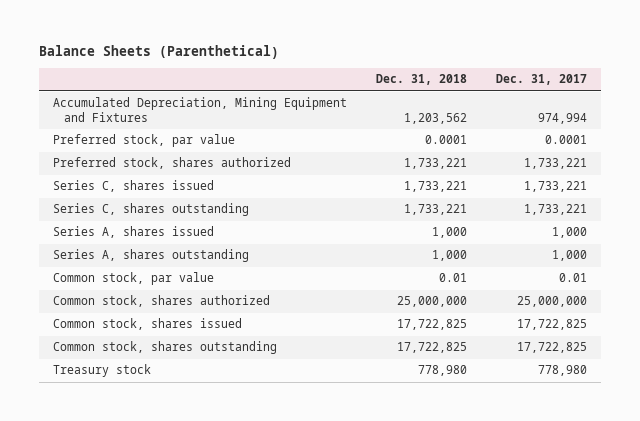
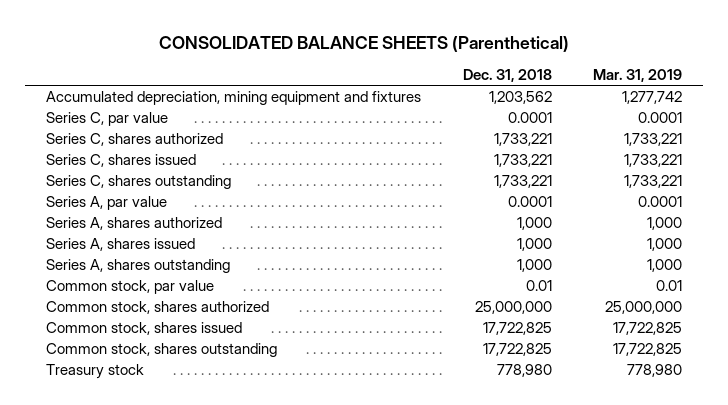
[38,45,279,60] Balance Sheets (Parenthetical) -> [159,35,570,52] CONSOLIDATED BALANCE SHEETS (Parenthetical)
[495,74,587,86] Dec. 31, 2017 -> none
none -> [593,69,683,83] Mar. 31, 2019
[53,134,236,148] Preferred stock, par value -> none
[53,97,348,122] Accumulated Depreciation, Mining Equipment and Fixtures -> [45,91,421,106] Accumulated depreciation, mining equipment and fixtures
none -> [45,112,168,127] Series C, par value
[53,157,292,170] Preferred stock, shares authorized -> [45,133,223,147] Series C, shares authorized
none -> [45,196,167,211] Series A, par value
none -> [45,217,222,231] Series A, shares authorized

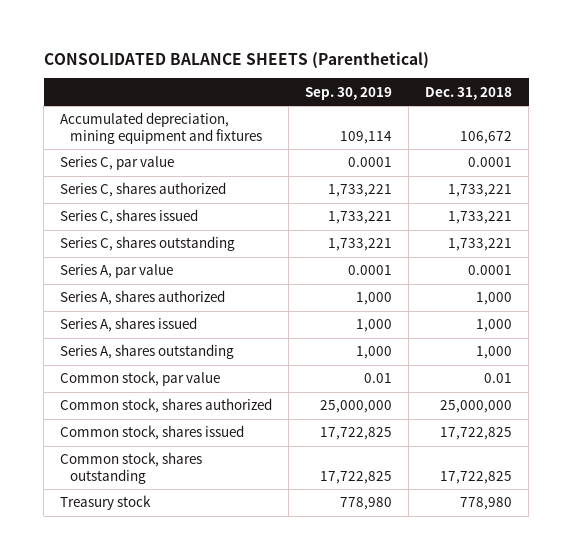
[593,69,683,83] Mar. 31, 2019 -> none
none -> [305,86,393,100] Sep. 30, 2019
[488,91,552,105] 1,203,562 -> [460,131,513,145] 106,672

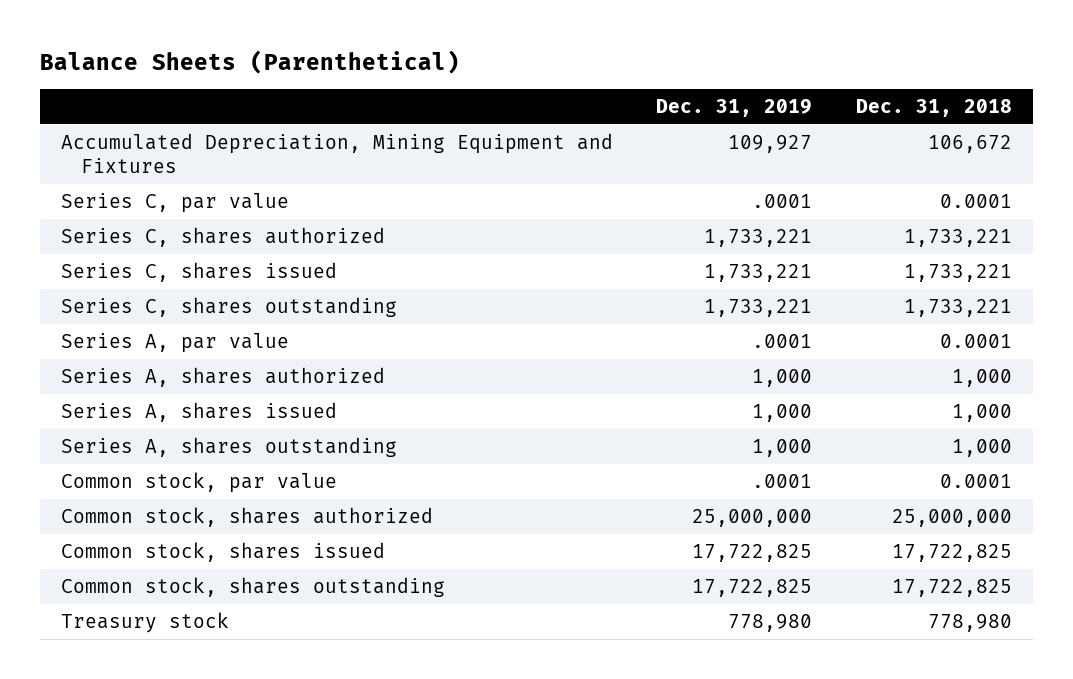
[43,51,429,69] CONSOLIDATED BALANCE SHEETS (Parenthetical) -> [39,49,460,74] Balance Sheets (Parenthetical)
[305,86,393,100] Sep. 30, 2019 -> none
none -> [656,99,813,118] Dec. 31, 2019
[60,112,262,145] Accumulated depreciation, mining equipment and fixtures -> [61,133,614,174] Accumulated Depreciation, Mining Equipment and Fixtures
[484,373,513,384] 0.01 -> [939,474,1012,489] 0.0001

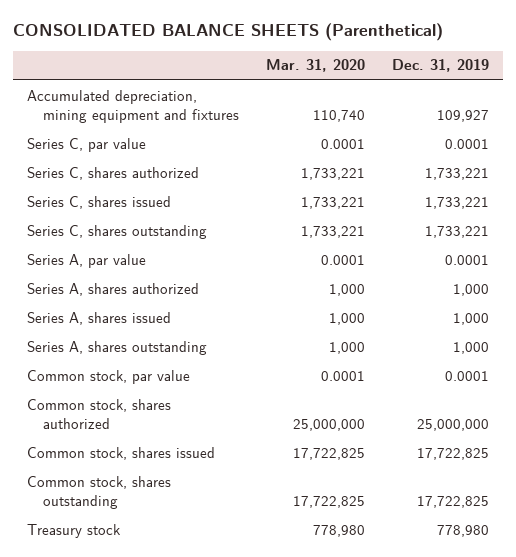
[39,49,460,74] Balance Sheets (Parenthetical) -> [13,22,444,41] CONSOLIDATED BALANCE SHEETS (Parenthetical)
[855,99,1012,118] Dec. 31, 2018 -> none
none -> [265,59,365,73] Mar. 31, 2020
[61,133,614,174] Accumulated Depreciation, Mining Equipment and Fixtures -> [26,89,239,123] Accumulated depreciation, mining equipment and fixtures
[752,194,813,209] .0001 -> [445,138,490,149] 0.0001
[752,334,813,349] .0001 -> [445,254,490,265] 0.0001
[752,474,813,489] .0001 -> [445,370,490,381] 0.0001

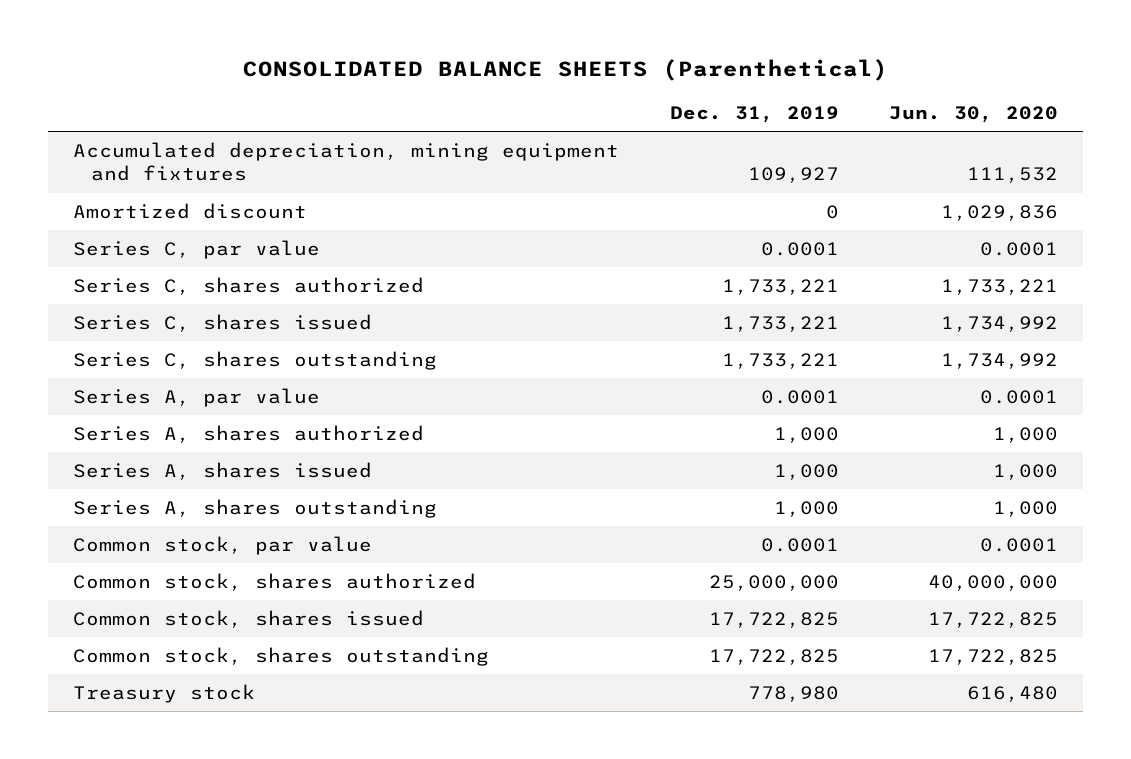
[265,59,365,73] Mar. 31, 2020 -> none
none -> [889,105,1059,123] Jun. 30, 2020
none -> [73,203,308,220] Amortized discount

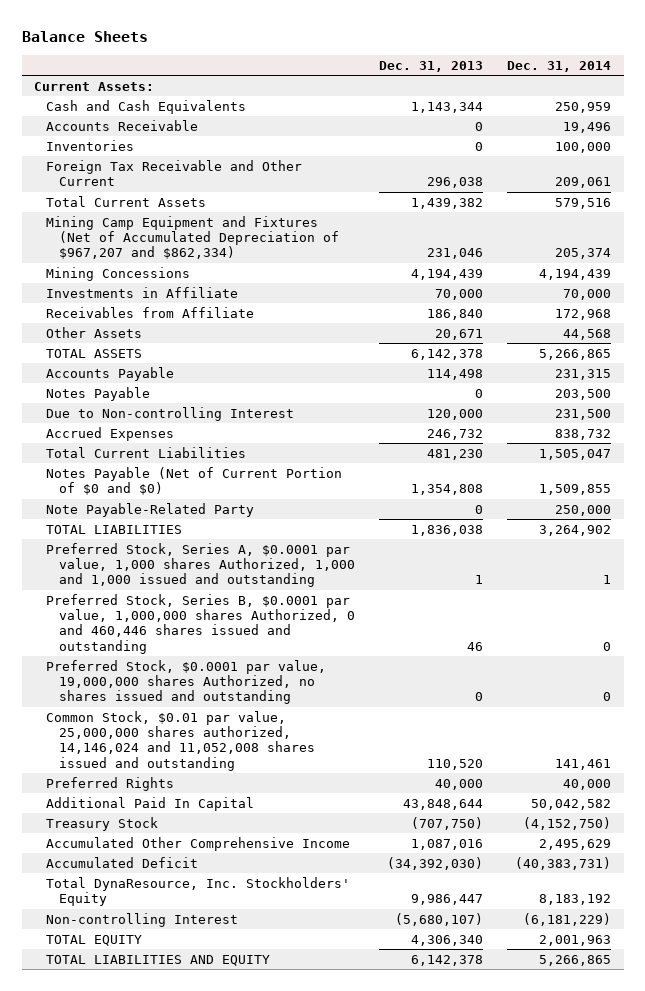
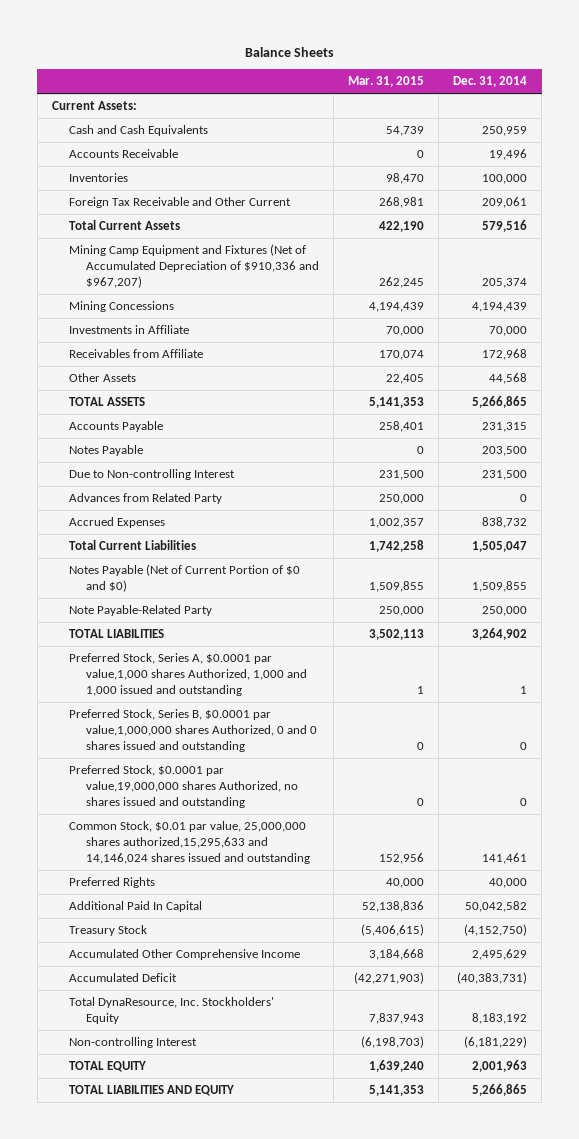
[379,60,484,72] Dec. 31, 2013 -> none
none -> [347,76,424,88] Mar. 31, 2015
[46,215,339,260] Mining Camp Equipment and Fixtures (Net of Accumulated Depreciation of $967,207 and $862,334) -> [68,244,319,288] Mining Camp Equipment and Fixtures (Net of Accumulated Depreciation of $910,336 and $967,207)
none -> [68,493,222,505] Advances from Related Party
[46,542,355,588] Preferred Stock, Series A, $0.0001 par value, 1,000 shares Authorized, 1,000 and 1,000 issued and outstanding -> [68,653,307,696] Preferred Stock, Series A, $0.0001 par value,1,000 shares Authorized, 1,000 and 1,000 issued and outstanding
[46,593,355,654] Preferred Stock, Series B, $0.0001 par value, 1,000,000 shares Authorized, 0 and 460,446 shares issued and outstanding -> [68,709,317,752] Preferred Stock, Series B, $0.0001 par value,1,000,000 shares Authorized, 0 and 0 shares issued and outstanding
[46,659,327,705] Preferred Stock, $0.0001 par value, 19,000,000 shares Authorized, no shares issued and outstanding -> [68,765,298,808] Preferred Stock, $0.0001 par value,19,000,000 shares Authorized, no shares issued and outstanding
[46,710,315,771] Common Stock, $0.01 par value, 25,000,000 shares authorized, 14,146,024 and 11,052,008 shares issued and outstanding -> [68,821,310,864] Common Stock, $0.01 par value, 25,000,000 shares authorized,15,295,633 and 14,146,024 shares issued and outstanding

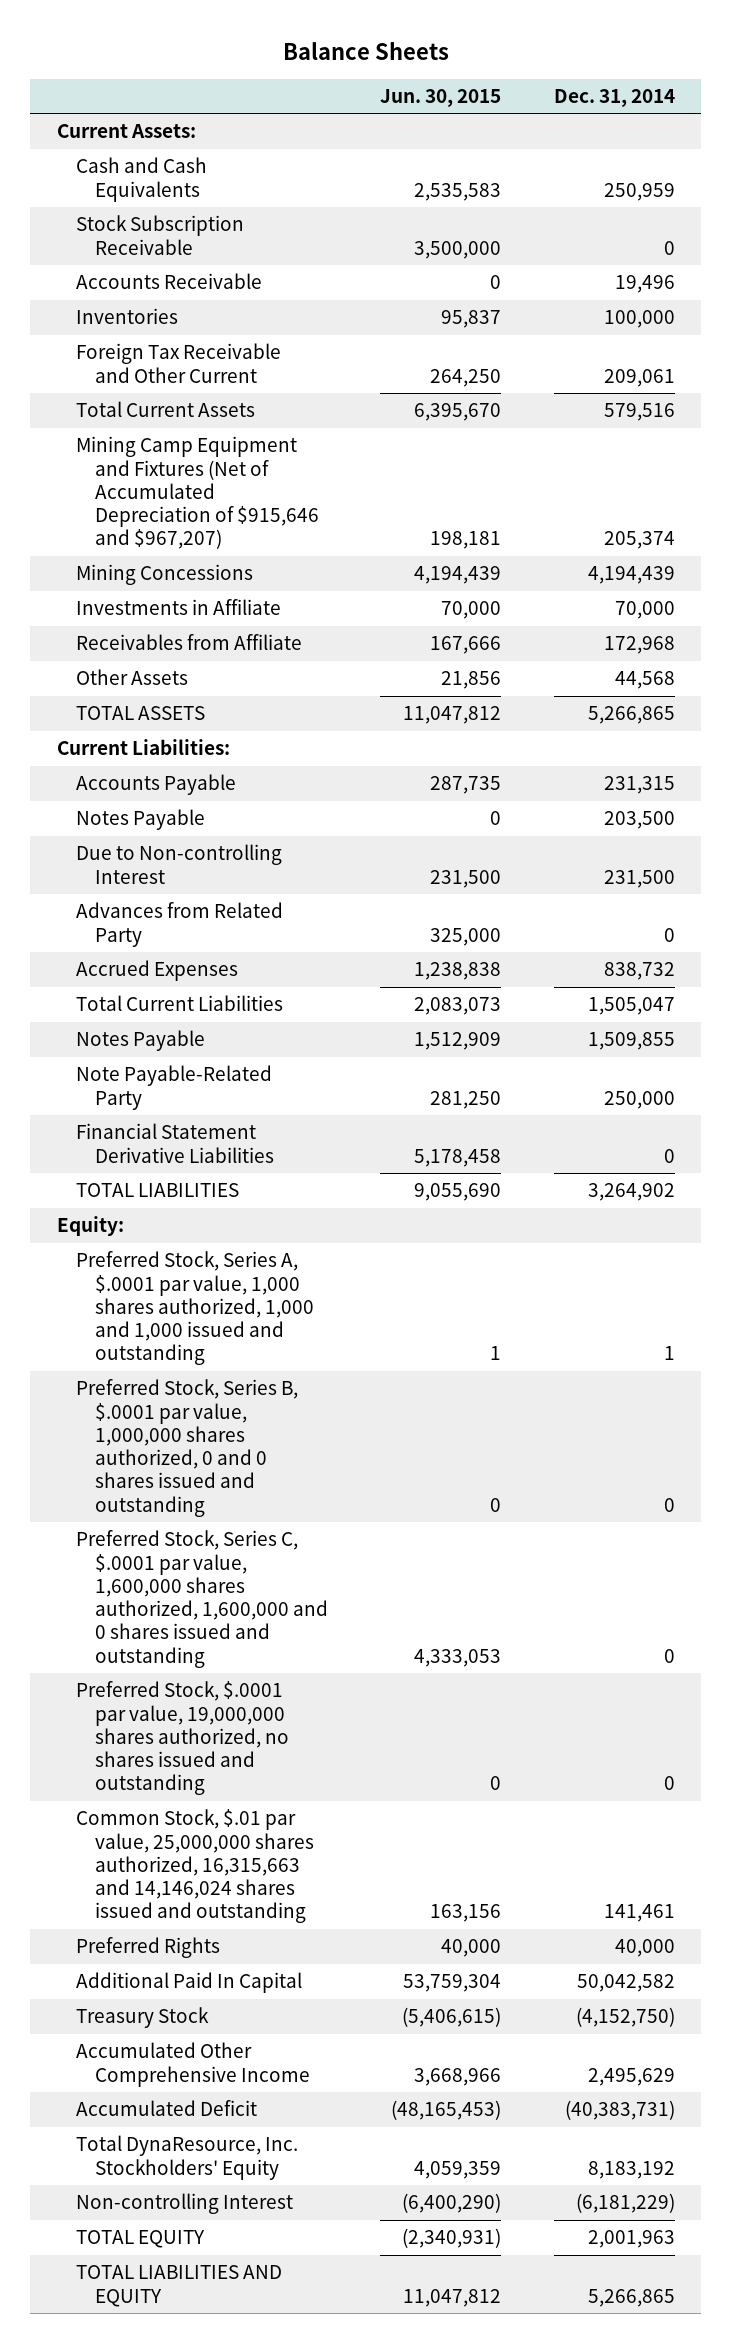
[347,76,424,88] Mar. 31, 2015 -> none
none -> [380,89,502,108] Jun. 30, 2015
none -> [75,215,244,255] Stock Subscription Receivable
[68,244,319,288] Mining Camp Equipment and Fixtures (Net of Accumulated Depreciation of $910,336 and $967,207) -> [75,436,319,550] Mining Camp Equipment and Fixtures (Net of Accumulated Depreciation of $915,646 and $967,207)
none -> [56,739,230,756] Current Liabilities:
[68,564,300,593] Notes Payable (Net of Current Portion of $0 and $0) -> [75,1030,205,1052] Notes Payable
none -> [75,1123,274,1163] Financial Statement Derivative Liabilities
none -> [56,1216,124,1237] Equity:
[68,653,307,696] Preferred Stock, Series A, $0.0001 par value,1,000 shares Authorized, 1,000 and 1,000 issued and outstanding -> [75,1251,314,1366] Preferred Stock, Series A, $.0001 par value, 1,000 shares authorized, 1,000 and 1,000 issued and outstanding
[68,709,317,752] Preferred Stock, Series B, $0.0001 par value,1,000,000 shares Authorized, 0 and 0 shares issued and outstanding -> [75,1379,298,1517] Preferred Stock, Series B, $.0001 par value, 1,000,000 shares authorized, 0 and 0 shares issued and outstanding
none -> [75,1530,328,1668] Preferred Stock, Series C, $.0001 par value, 1,600,000 shares authorized, 1,600,000 and 0 shares issued and outstanding
[68,765,298,808] Preferred Stock, $0.0001 par value,19,000,000 shares Authorized, no shares issued and outstanding -> [75,1681,289,1796] Preferred Stock, $.0001 par value, 19,000,000 shares authorized, no shares issued and outstanding
[68,821,310,864] Common Stock, $0.01 par value, 25,000,000 shares authorized,15,295,633 and 14,146,024 shares issued and outstanding -> [75,1809,314,1924] Common Stock, $.01 par value, 25,000,000 shares authorized, 16,315,663 and 14,146,024 shares issued and outstanding

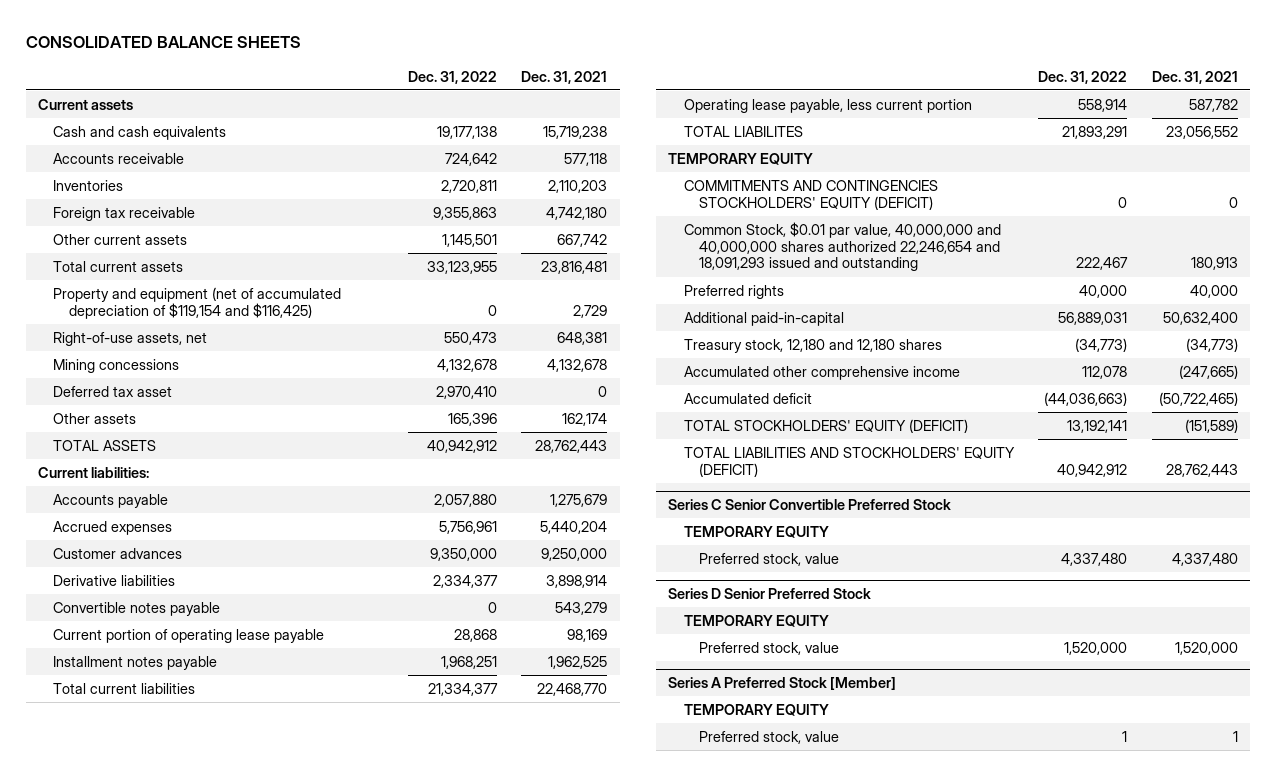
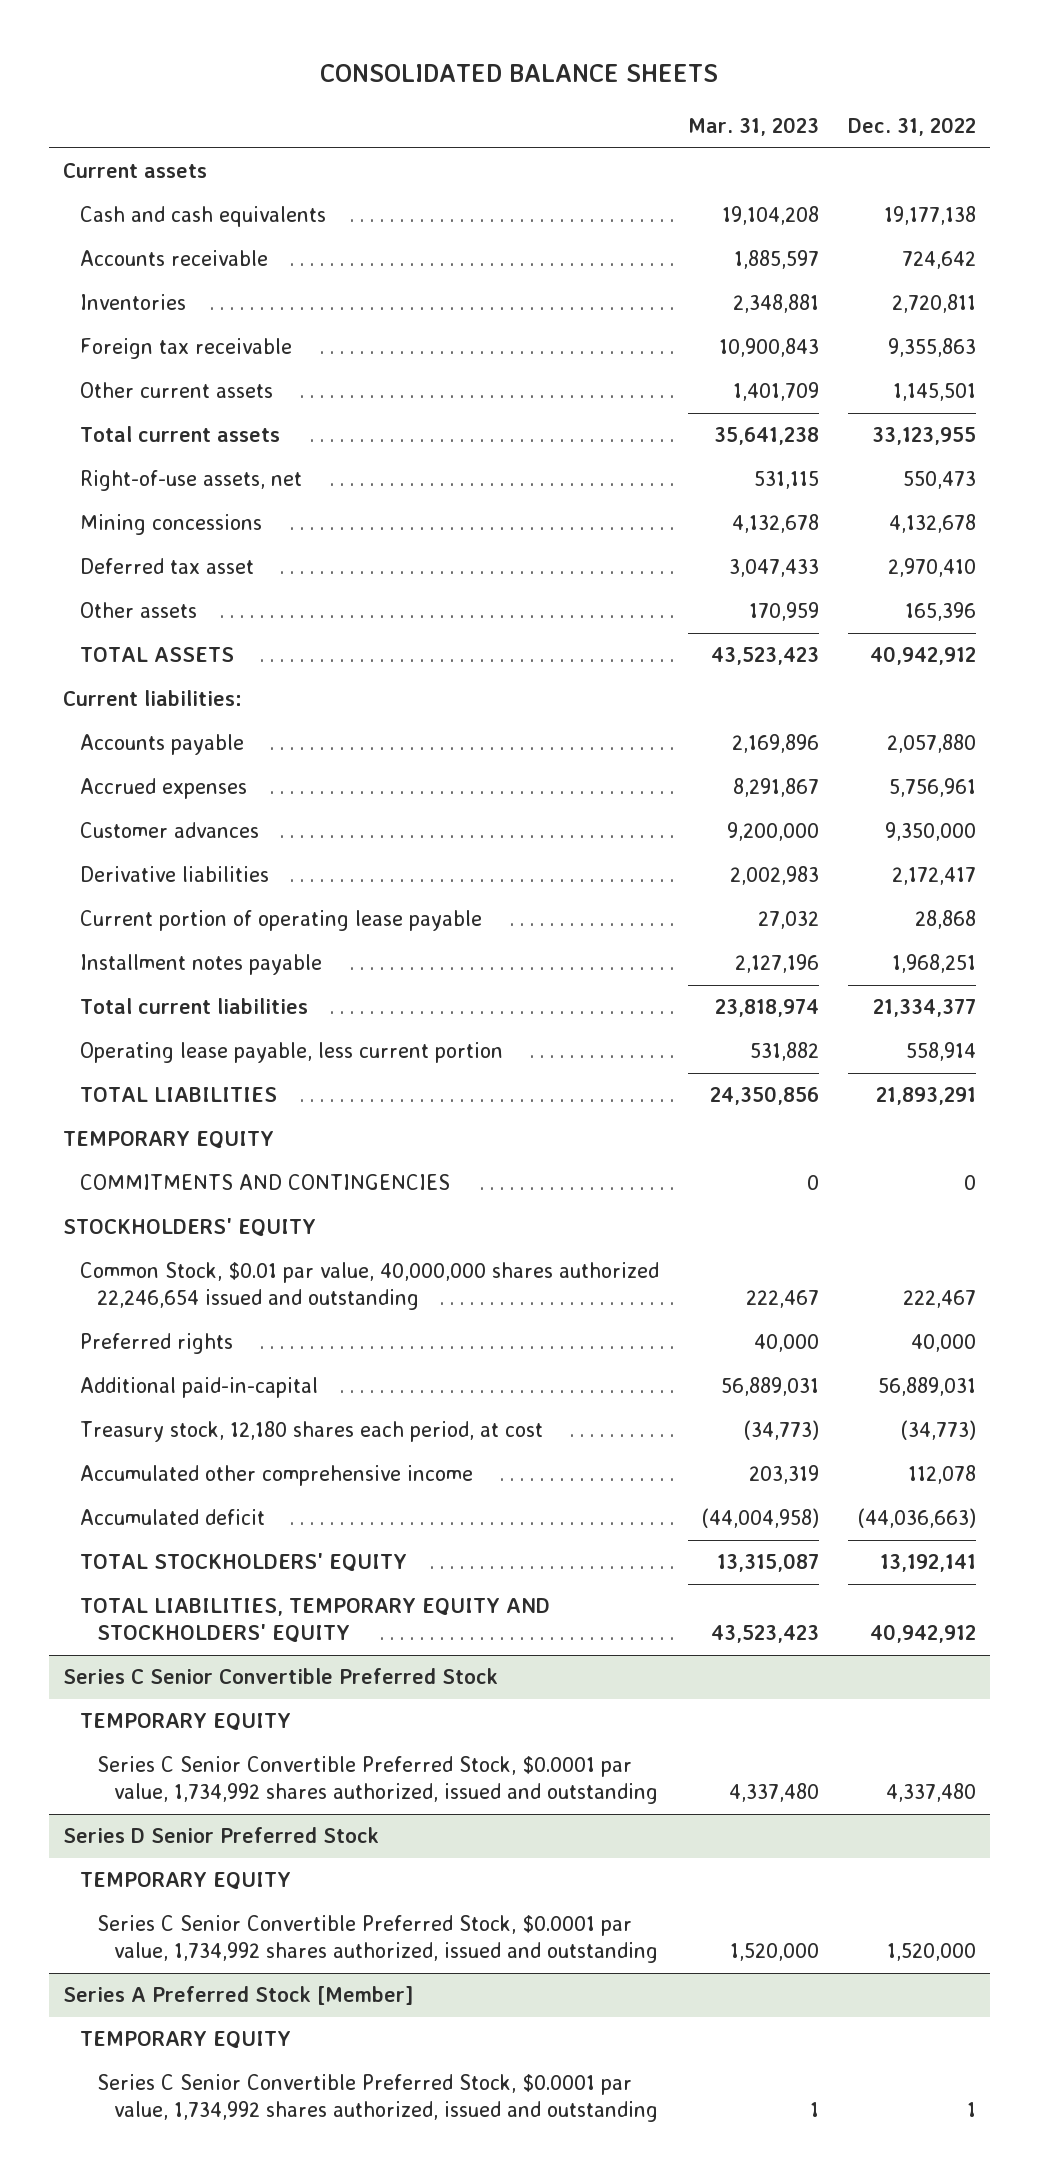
[521,70,608,84] Dec. 31, 2021 -> none
none -> [687,117,819,137] Mar. 31, 2023
[53,286,342,319] Property and equipment (net of accumulated depreciation of $119,154 and $116,425) -> none
[53,601,221,616] Convertible notes payable -> none
[432,574,498,588] 2,334,377 -> [891,867,976,886] 2,172,417
[683,125,803,137] TOTAL LIABILITES -> [80,1087,278,1103] TOTAL LIABILITIES
[683,179,938,210] COMMITMENTS AND CONTINGENCIES STOCKHOLDERS' EQUITY (DEFICIT) -> [80,1174,451,1191] COMMITMENTS AND CONTINGENCIES
none -> [63,1218,317,1238] STOCKHOLDERS' EQUITY
[683,221,1001,272] Common Stock, $0.01 par value, 40,000,000 and 40,000,000 shares authorized 22,246,654 and 18,091,293 issued and outstanding -> [80,1262,660,1311] Common Stock, $0.01 par value, 40,000,000 shares authorized 22,246,654 issued and outstanding
[683,338,942,353] Treasury stock, 12,180 and 12,180 shares -> [80,1421,544,1443] Treasury stock, 12,180 shares each period, at cost
[683,418,968,433] TOTAL STOCKHOLDERS' EQUITY (DEFICIT) -> [80,1553,408,1573] TOTAL STOCKHOLDERS' EQUITY
[683,446,1015,477] TOTAL LIABILITIES AND STOCKHOLDERS' EQUITY (DEFICIT) -> [80,1598,551,1644] TOTAL LIABILITIES, TEMPORARY EQUITY AND STOCKHOLDERS' EQUITY
[698,552,839,566] Preferred stock, value -> [96,1756,658,1805] Series C Senior Convertible Preferred Stock, $0.0001 par value, 1,734,992 shares authorized, issued and outstanding
[698,641,839,655] Preferred stock, value -> [96,1915,658,1964] Series C Senior Convertible Preferred Stock, $0.0001 par value, 1,734,992 shares authorized, issued and outstanding
[698,730,839,744] Preferred stock, value -> [96,2074,658,2123] Series C Senior Convertible Preferred Stock, $0.0001 par value, 1,734,992 shares authorized, issued and outstanding

